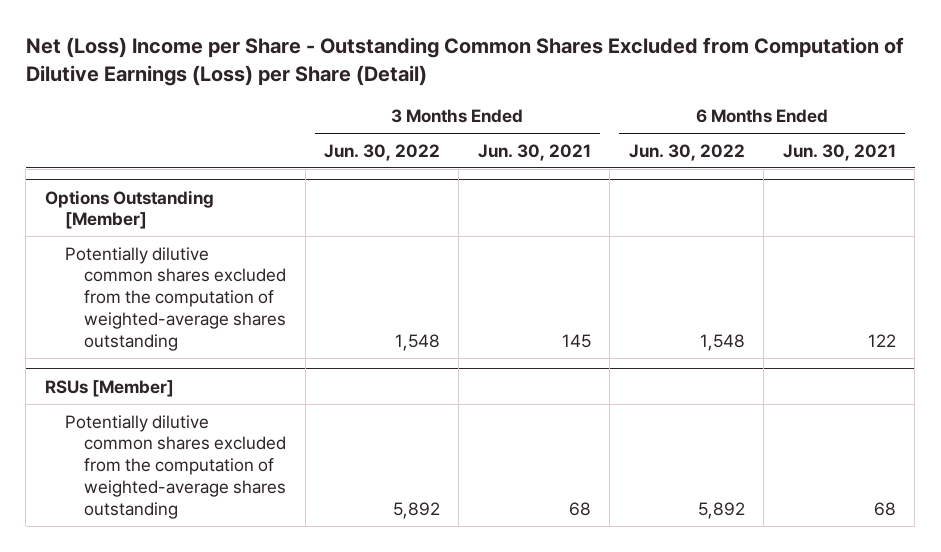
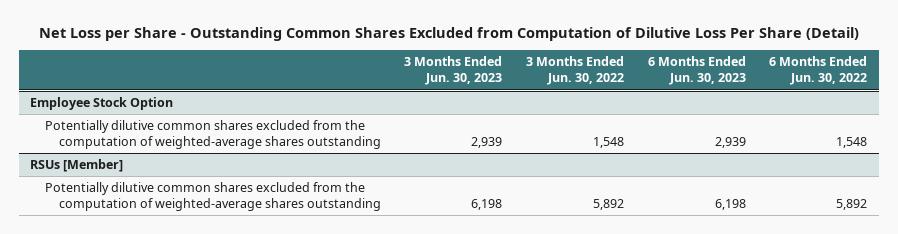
[25,37,904,86] Net (Loss) Income per Share - Outstanding Common Shares Excluded from Computation of Dilutive Earnings (Loss) per Share (Detail) -> [38,26,859,41] Net Loss per Share - Outstanding Common Shares Excluded from Computation of Dilutive Loss Per Share (Detail)
[477,143,591,161] Jun. 30, 2021 -> none
[782,143,896,161] Jun. 30, 2021 -> none
none -> [404,56,503,86] 3 Months Ended Jun. 30, 2023
none -> [647,56,746,86] 6 Months Ended Jun. 30, 2023
[44,189,214,230] Options Outstanding [Member] -> [30,97,174,111] Employee Stock Option

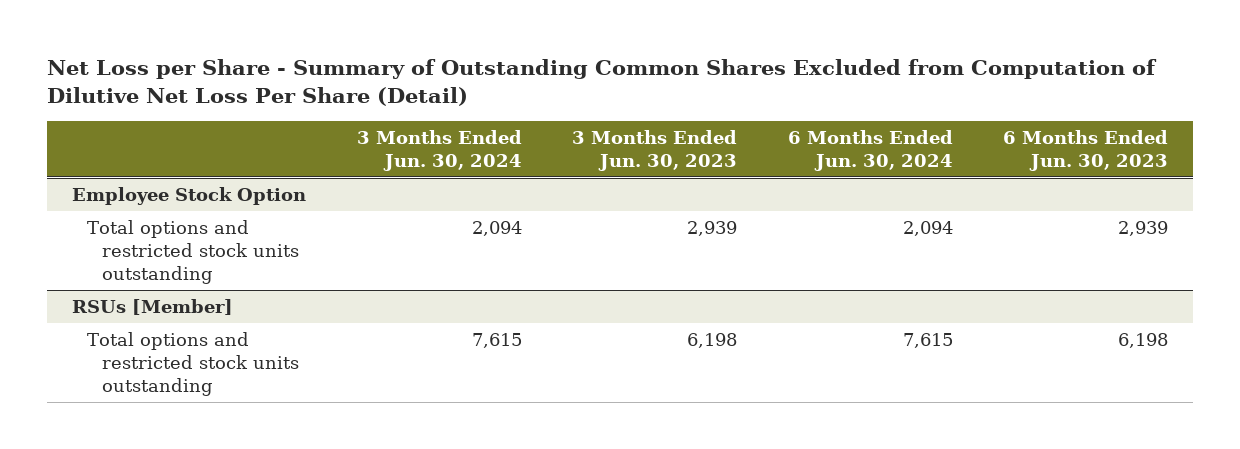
[38,26,859,41] Net Loss per Share - Outstanding Common Shares Excluded from Computation of Dilutive Loss Per Share (Detail) -> [46,58,1157,106] Net Loss per Share - Summary of Outstanding Common Shares Excluded from Computation of Dilutive Net Loss Per Share (Detail)
[525,56,624,86] 3 Months Ended Jun. 30, 2022 -> none
[769,56,868,86] 6 Months Ended Jun. 30, 2022 -> none
none -> [356,130,522,171] 3 Months Ended Jun. 30, 2024
none -> [787,130,953,171] 6 Months Ended Jun. 30, 2024
[44,120,381,150] Potentially dilutive common shares excluded from the computation of weighted-average shares outstanding -> [86,220,299,284] Total options and restricted stock units outstanding
[44,182,381,212] Potentially dilutive common shares excluded from the computation of weighted-average shares outstanding -> [86,332,299,396] Total options and restricted stock units outstanding

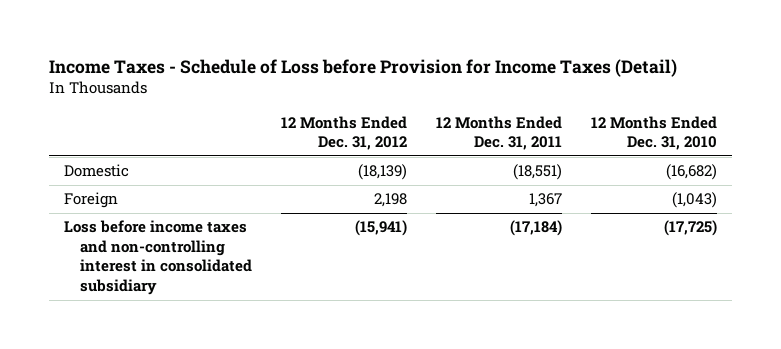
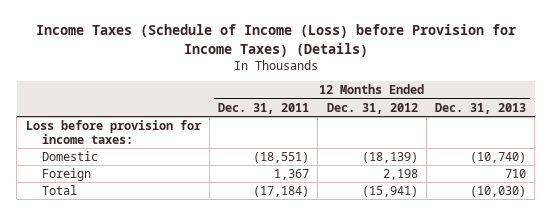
[49,58,678,77] Income Taxes - Schedule of Loss before Provision for Income Taxes (Detail) -> [35,24,516,57] Income Taxes (Schedule of Income (Loss) before Provision for Income Taxes) (Details)
[591,115,718,151] 12 Months Ended Dec. 31, 2010 -> none
none -> [435,102,527,114] Dec. 31, 2013
none -> [25,119,201,144] Loss before provision for income taxes:
[63,220,253,295] Loss before income taxes and non-controlling interest in consolidated subsidiary -> [42,184,78,195] Total

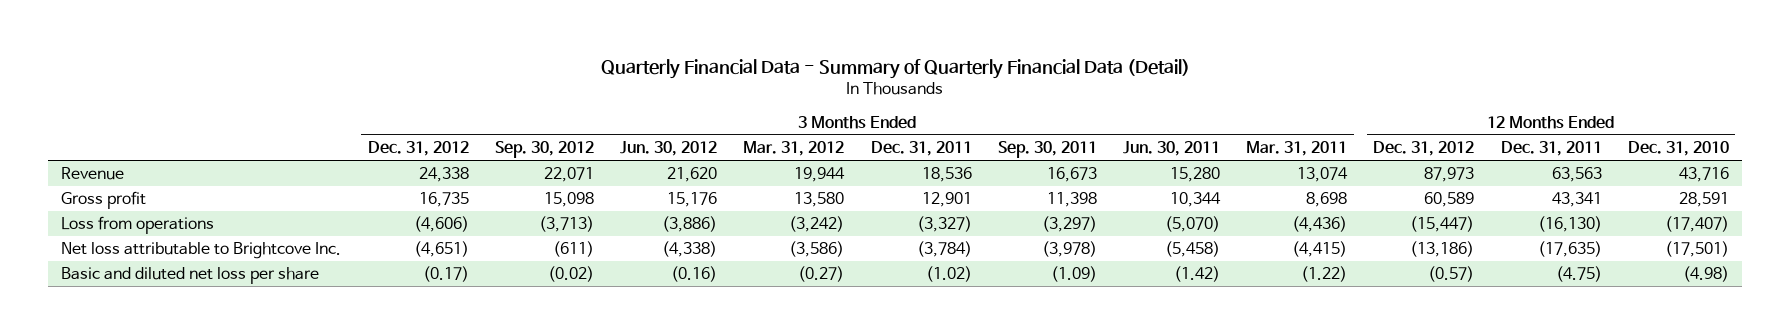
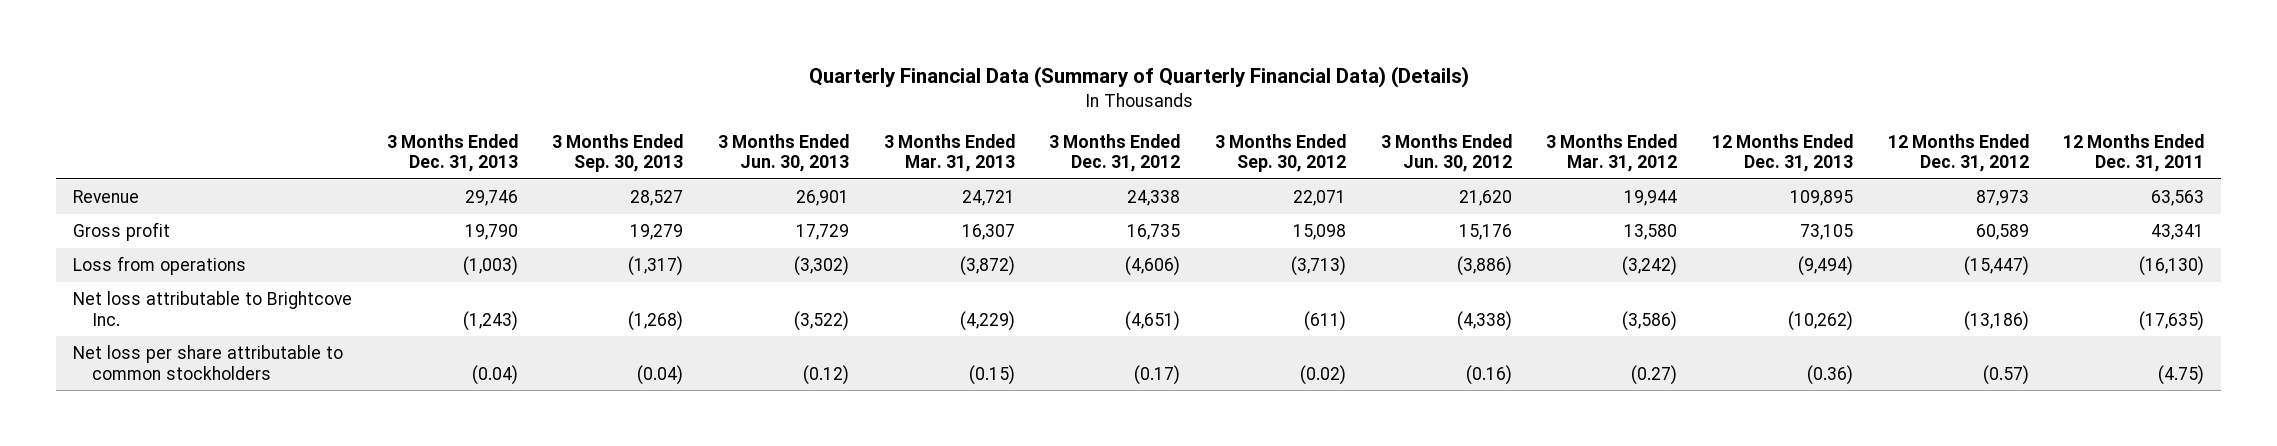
[601,58,1191,79] Quarterly Financial Data - Summary of Quarterly Financial Data (Detail) -> [808,66,1469,89] Quarterly Financial Data (Summary of Quarterly Financial Data) (Details)
[870,141,972,157] Dec. 31, 2011 -> none
[997,141,1097,159] Sep. 30, 2011 -> none
[1122,141,1220,157] Jun. 30, 2011 -> none
[1246,141,1348,157] Mar. 31, 2011 -> none
[1627,141,1729,157] Dec. 31, 2010 -> none
none -> [386,133,518,173] 3 Months Ended Dec. 31, 2013
none -> [552,133,684,173] 3 Months Ended Sep. 30, 2013
none -> [718,133,850,173] 3 Months Ended Jun. 30, 2013
none -> [883,133,1015,173] 3 Months Ended Mar. 31, 2013
none -> [1711,133,1853,173] 12 Months Ended Dec. 31, 2013
[61,267,320,285] Basic and diluted net loss per share -> [73,345,344,380] Net loss per share attributable to common stockholders

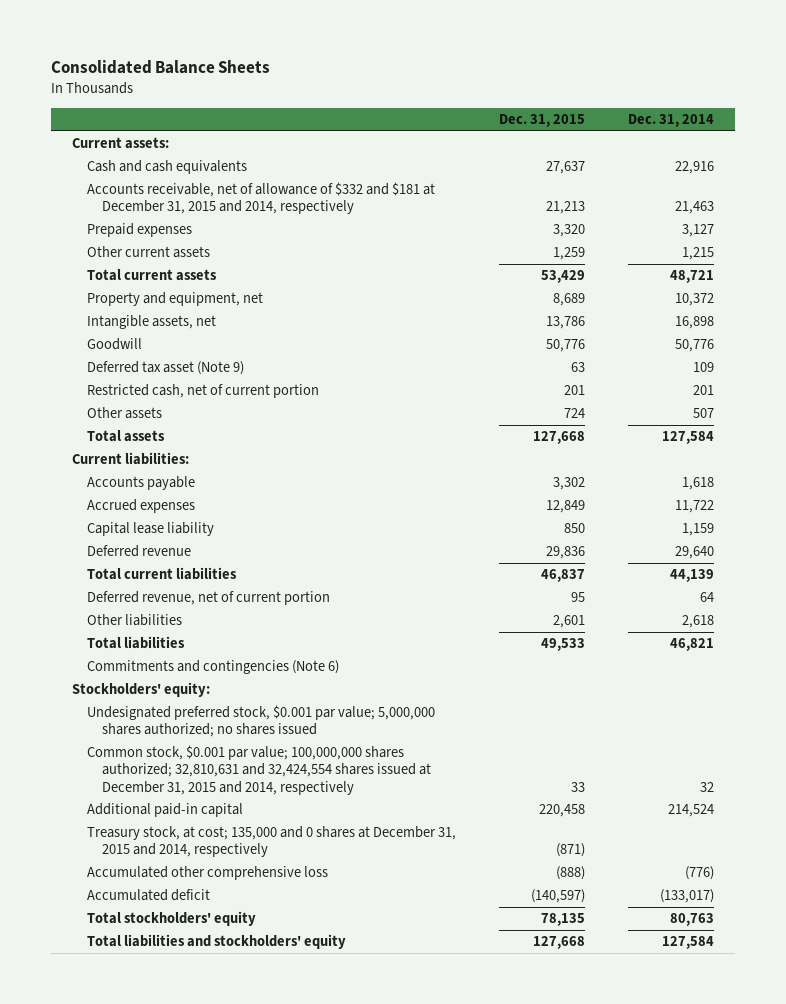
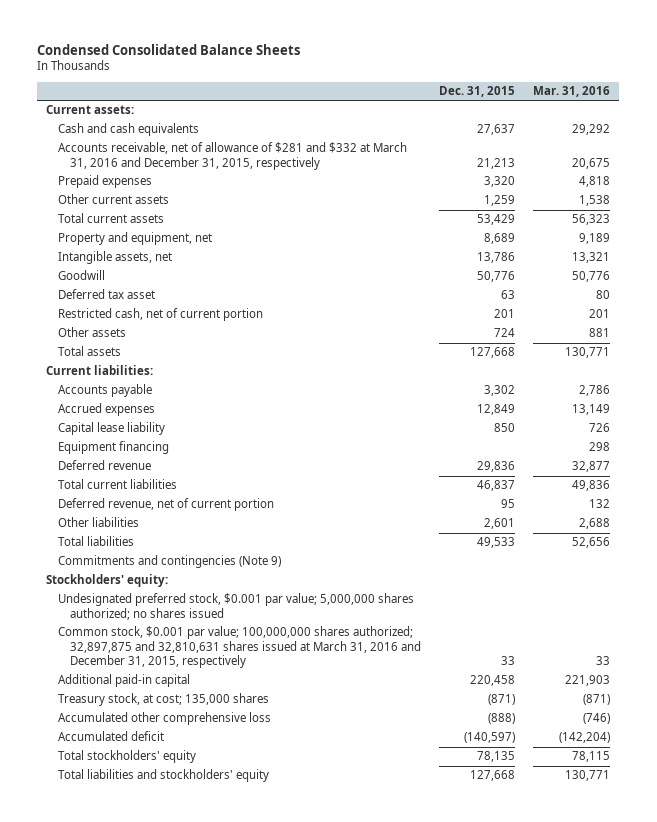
[50,60,270,75] Consolidated Balance Sheets -> [37,43,301,55] Condensed Consolidated Balance Sheets
[627,114,714,128] Dec. 31, 2014 -> none
none -> [533,85,611,97] Mar. 31, 2016
[87,182,436,215] Accounts receivable, net of allowance of $332 and $181 at December 31, 2015 and 2014, respectively -> [58,142,408,170] Accounts receivable, net of allowance of $281 and $332 at March 31, 2016 and December 31, 2015, respectively
[87,361,245,376] Deferred tax asset (Note 9) -> [58,289,156,300] Deferred tax asset
none -> [58,441,170,455] Equipment financing
[87,660,340,675] Commitments and contingencies (Note 6) -> [58,555,282,569] Commitments and contingencies (Note 9)
[87,745,432,795] Common stock, $0.001 par value; 100,000,000 shares authorized; 32,810,631 and 32,424,554 shares issued at December 31, 2015 and 2014, respectively -> [58,626,421,669] Common stock, $0.001 par value; 100,000,000 shares authorized; 32,897,875 and 32,810,631 shares issued at March 31, 2016 and December 31, 2015, respectively
[87,826,457,858] Treasury stock, at cost; 135,000 and 0 shares at December 31, 2015 and 2014, respectively -> [58,693,270,707] Treasury stock, at cost; 135,000 shares

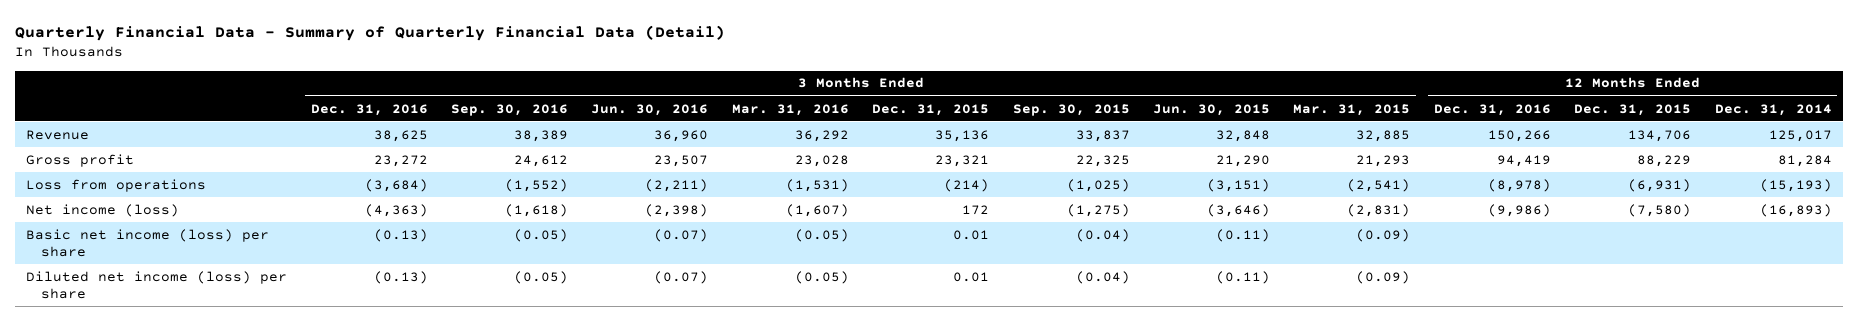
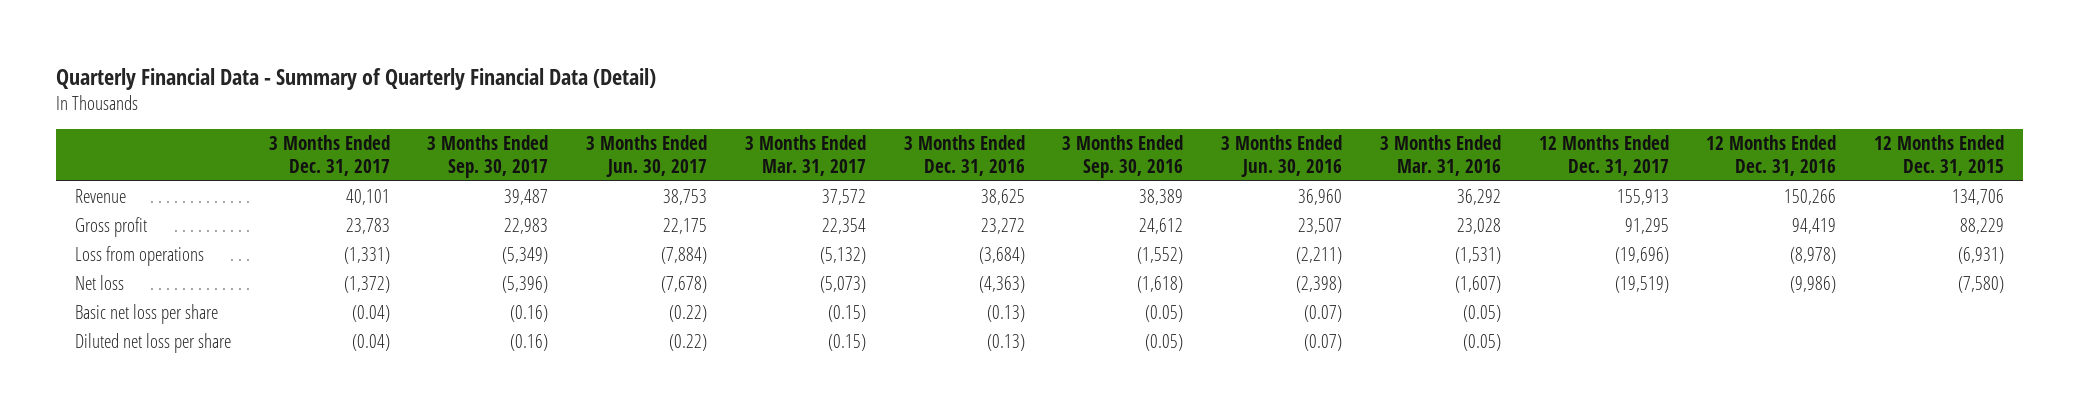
[872,103,990,116] Dec. 31, 2015 -> none
[1012,103,1130,116] Sep. 30, 2015 -> none
[1152,103,1270,116] Jun. 30, 2015 -> none
[1293,103,1411,116] Mar. 31, 2015 -> none
[1714,103,1832,116] Dec. 31, 2014 -> none
none -> [268,135,390,176] 3 Months Ended Dec. 31, 2017
none -> [427,135,549,178] 3 Months Ended Sep. 30, 2017
none -> [586,135,708,177] 3 Months Ended Jun. 30, 2017
none -> [744,135,866,176] 3 Months Ended Mar. 31, 2017
none -> [1538,135,1669,176] 12 Months Ended Dec. 31, 2017
[26,203,180,217] Net income (loss) -> [75,275,125,291] Net loss
[26,228,270,257] Basic net income (loss) per share -> [75,304,219,325] Basic net loss per share
[26,270,288,299] Diluted net income (loss) per share -> [75,333,232,354] Diluted net loss per share

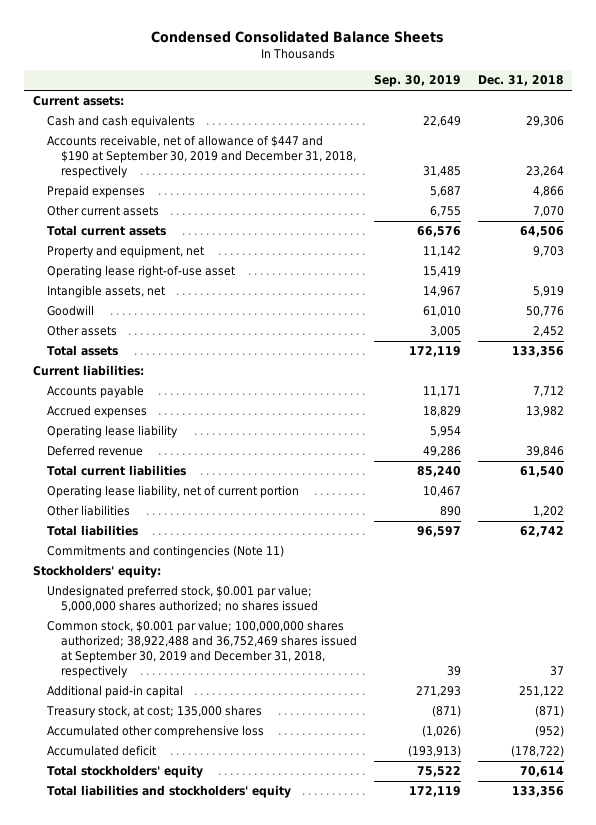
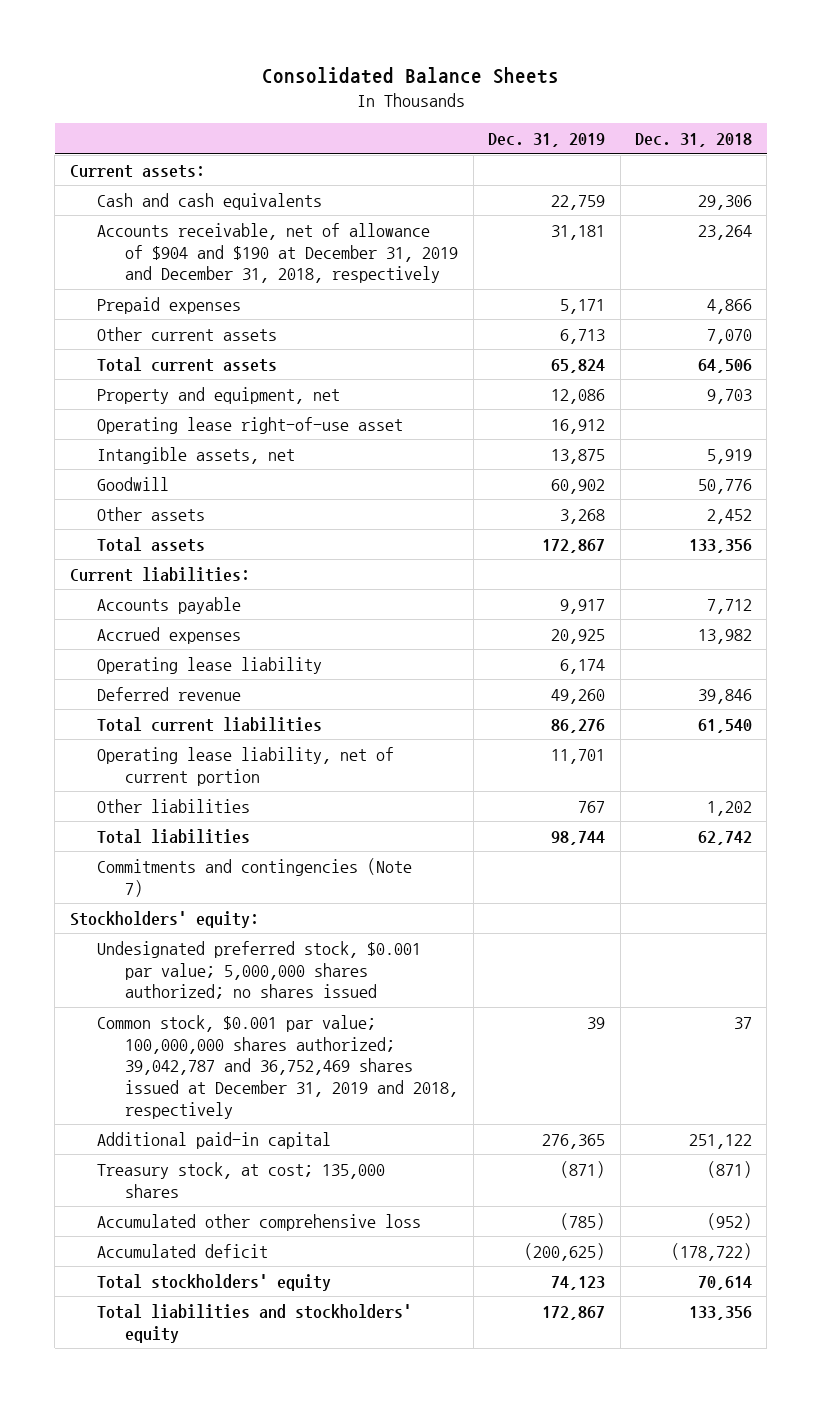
[151,31,445,44] Condensed Consolidated Balance Sheets -> [261,66,559,84] Consolidated Balance Sheets
[373,75,461,88] Sep. 30, 2019 -> none
none -> [488,133,606,148] Dec. 31, 2019
[46,135,356,179] Accounts receivable, net of allowance of $447 and $190 at September 30, 2019 and December 31, 2018, respectively -> [97,222,459,284] Accounts receivable, net of allowance of $904 and $190 at December 31, 2019 and December 31, 2018, respectively
[46,545,284,559] Commitments and contingencies (Note 11) -> [97,857,413,897] Commitments and contingencies (Note 7)
[46,620,357,679] Common stock, $0.001 par value; 100,000,000 shares authorized; 38,922,488 and 36,752,469 shares issued at September 30, 2019 and December 31, 2018, respectively -> [97,1014,459,1120] Common stock, $0.001 par value; 100,000,000 shares authorized; 39,042,787 and 36,752,469 shares issued at December 31, 2019 and 2018, respectively

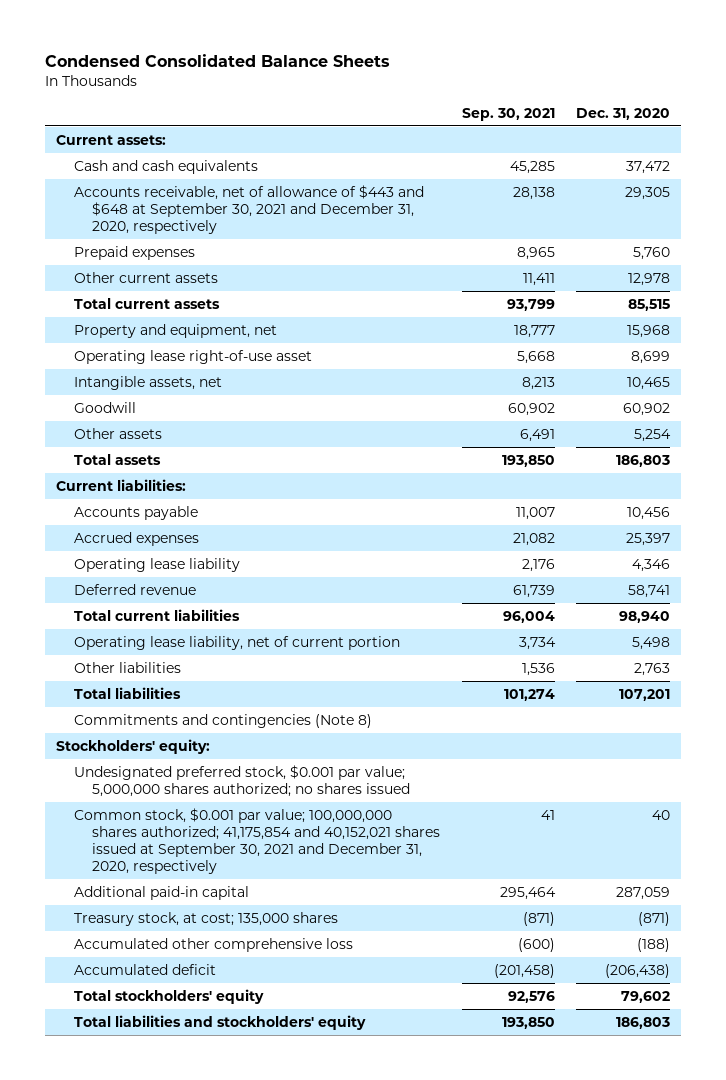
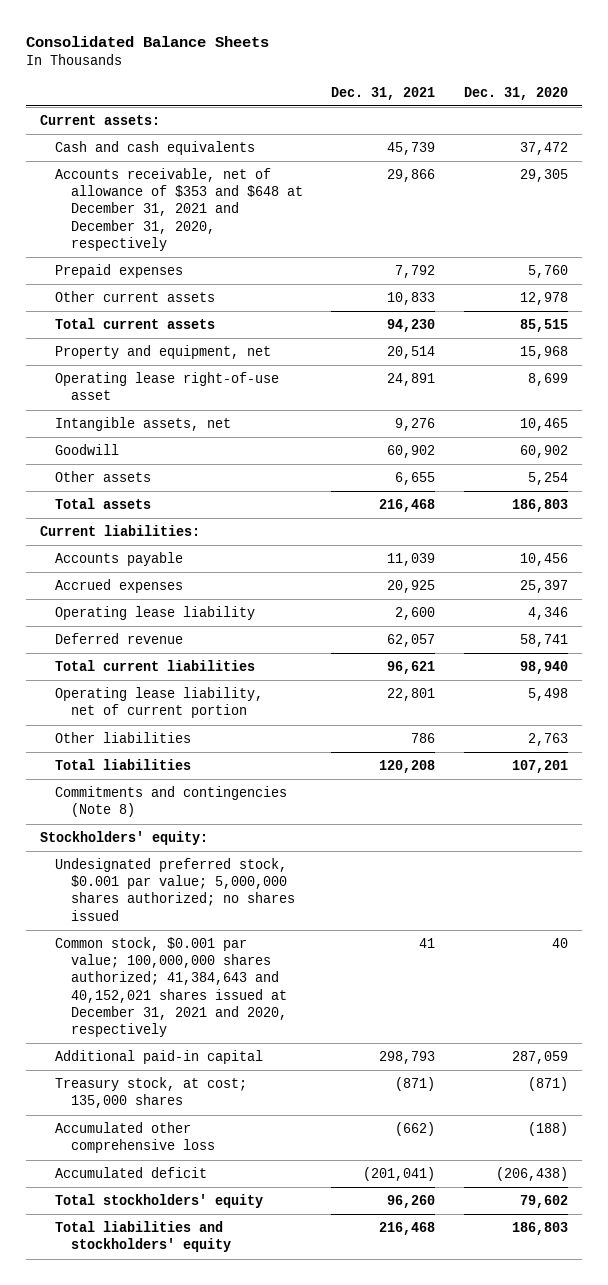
[45,53,391,67] Condensed Consolidated Balance Sheets -> [25,35,269,47] Consolidated Balance Sheets
[461,107,555,121] Sep. 30, 2021 -> none
none -> [331,86,436,100] Dec. 31, 2021
[74,184,425,235] Accounts receivable, net of allowance of $443 and $648 at September 30, 2021 and December 31, 2020, respectively -> [55,168,303,251] Accounts receivable, net of allowance of $353 and $648 at December 31, 2021 and December 31, 2020, respectively
[74,807,441,875] Common stock, $0.001 par value; 100,000,000 shares authorized; 41,175,854 and 40,152,021 shares issued at September 30, 2021 and December 31, 2020, respectively -> [55,937,287,1037] Common stock, $0.001 par value; 100,000,000 shares authorized; 41,384,643 and 40,152,021 shares issued at December 31, 2021 and 2020, respectively

